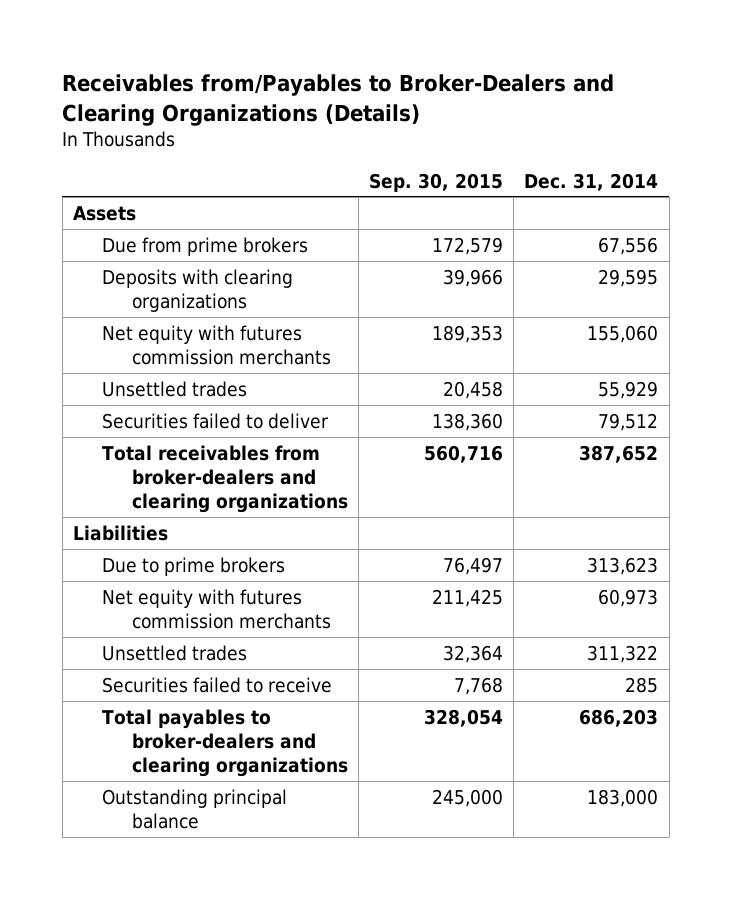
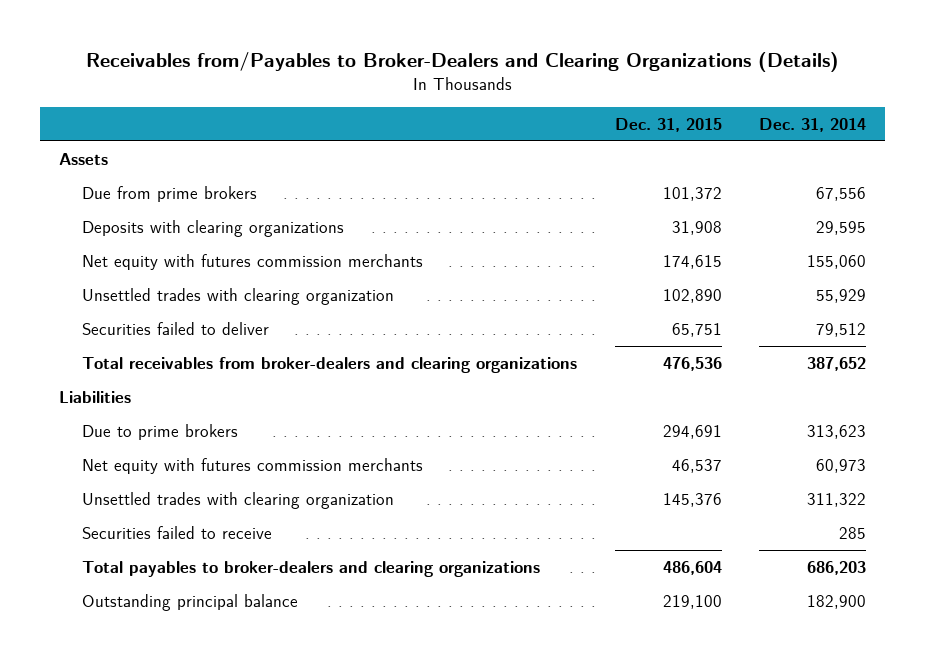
[369,172,504,192] Sep. 30, 2015 -> none
none -> [614,117,722,132] Dec. 31, 2015
[102,380,248,397] Unsettled trades -> [81,287,394,305] Unsettled trades with clearing organization
[102,644,248,661] Unsettled trades -> [81,491,394,509] Unsettled trades with clearing organization
[587,788,659,807] 183,000 -> [807,594,867,609] 182,900

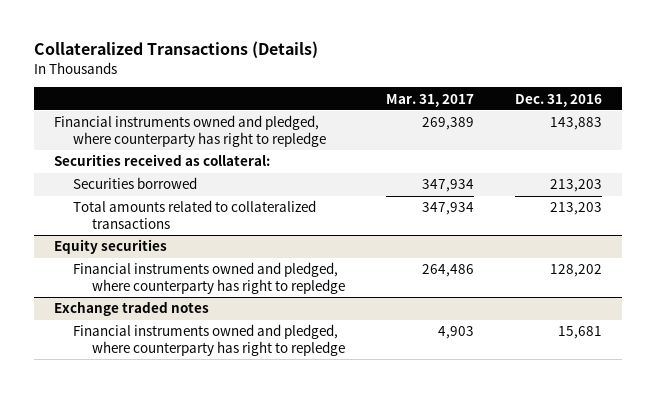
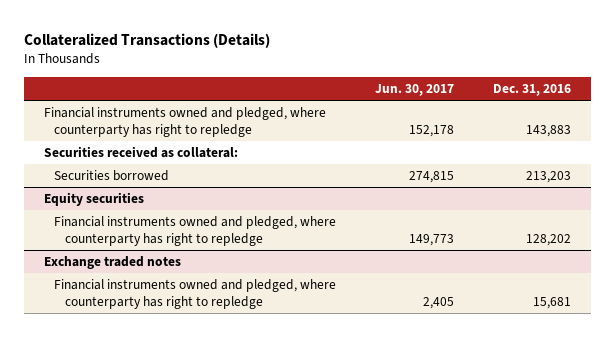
[385,93,474,107] Mar. 31, 2017 -> none
none -> [375,83,455,96] Jun. 30, 2017
[72,200,316,230] Total amounts related to collateralized transactions -> none

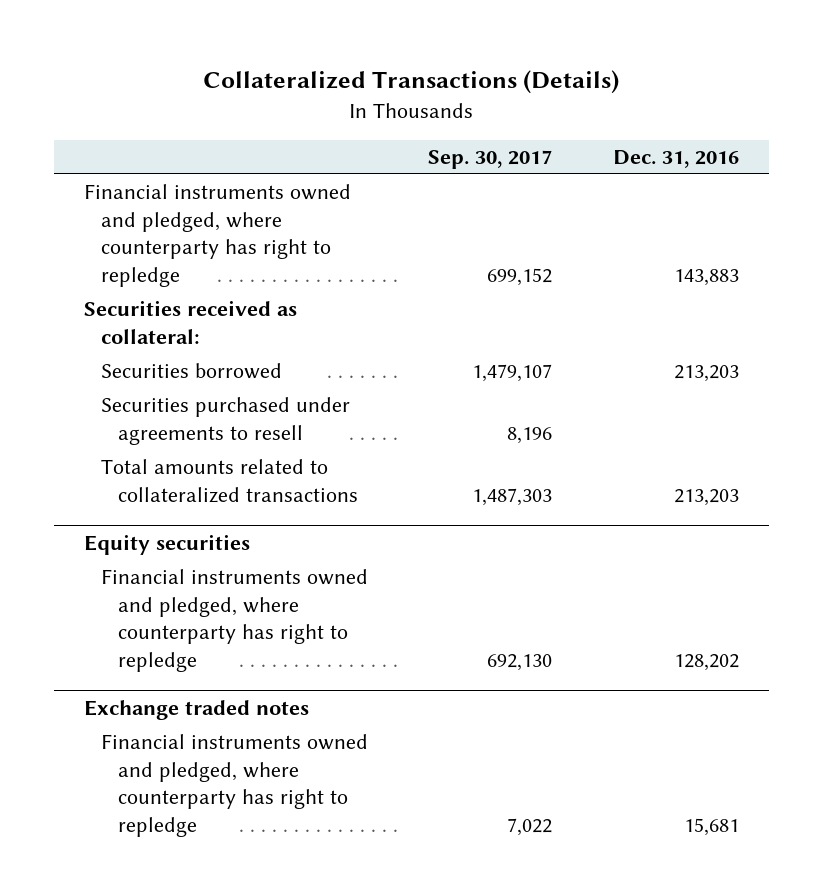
[375,83,455,96] Jun. 30, 2017 -> none
none -> [428,149,553,169] Sep. 30, 2017
none -> [101,397,351,445] Securities purchased under agreements to resell
none -> [101,459,359,503] Total amounts related to collateralized transactions

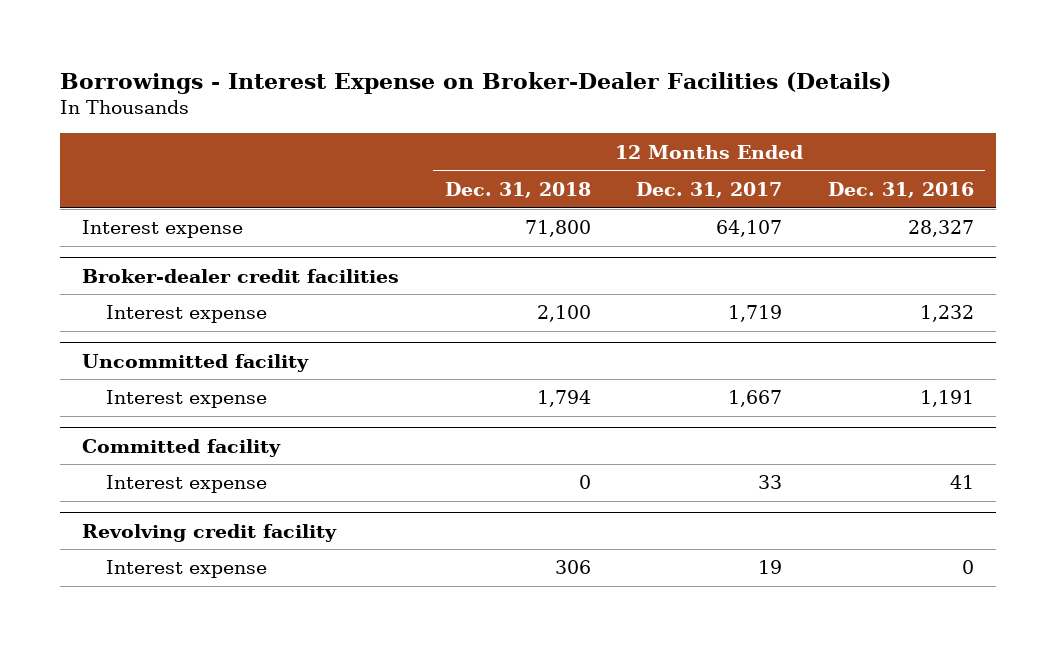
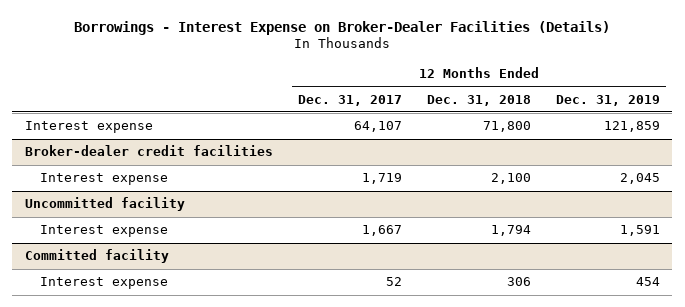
[827,181,974,198] Dec. 31, 2016 -> none
none -> [555,94,660,106] Dec. 31, 2019
[82,523,338,542] Revolving credit facility -> none
[105,560,267,579] Interest expense -> none
[578,475,591,490] 0 -> [506,277,531,287] 306
[758,475,783,490] 33 -> [385,277,402,287] 52

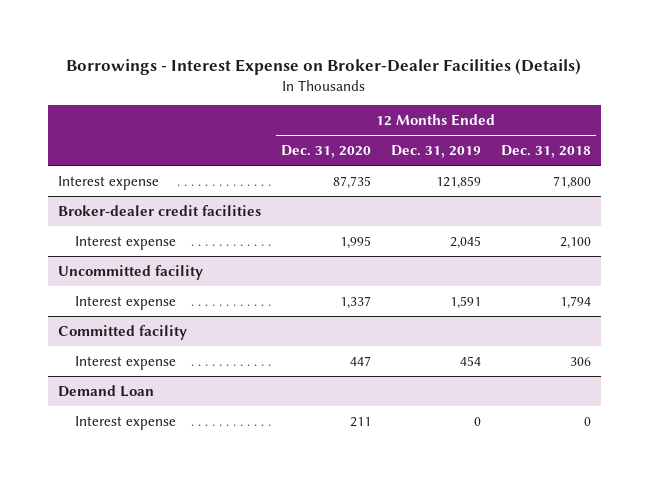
[297,94,402,106] Dec. 31, 2017 -> none
none -> [280,144,371,158] Dec. 31, 2020
none -> [57,384,154,397] Demand Loan
none -> [74,415,176,430] Interest expense

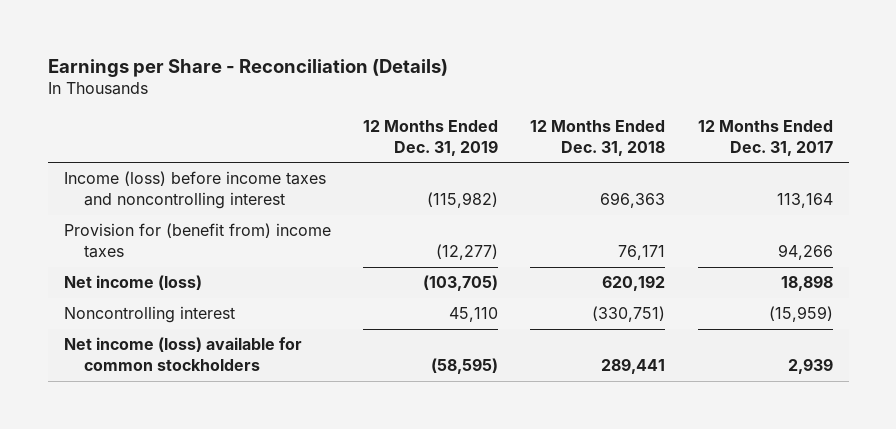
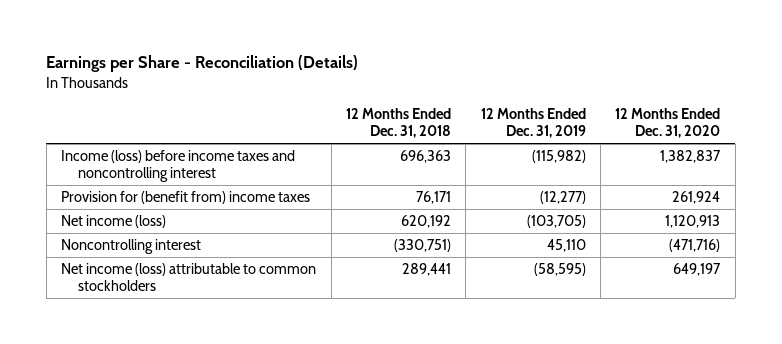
[697,119,833,156] 12 Months Ended Dec. 31, 2017 -> none
none -> [615,107,721,139] 12 Months Ended Dec. 31, 2020
[63,337,302,372] Net income (loss) available for common stockholders -> [61,262,317,292] Net income (loss) attributable to common stockholders

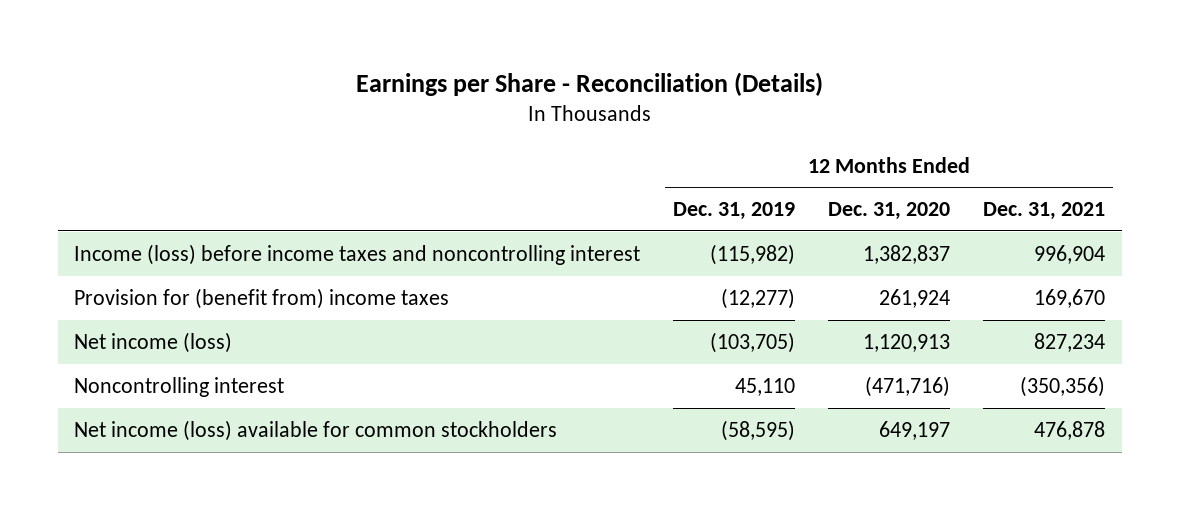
[345,107,451,139] 12 Months Ended Dec. 31, 2018 -> none
none -> [983,202,1106,221] Dec. 31, 2021
[61,262,317,292] Net income (loss) attributable to common stockholders -> [74,420,558,442] Net income (loss) available for common stockholders

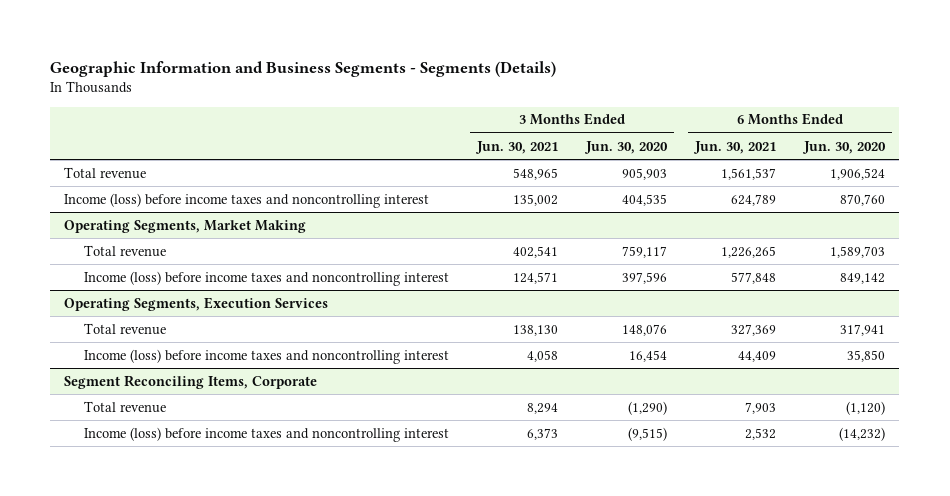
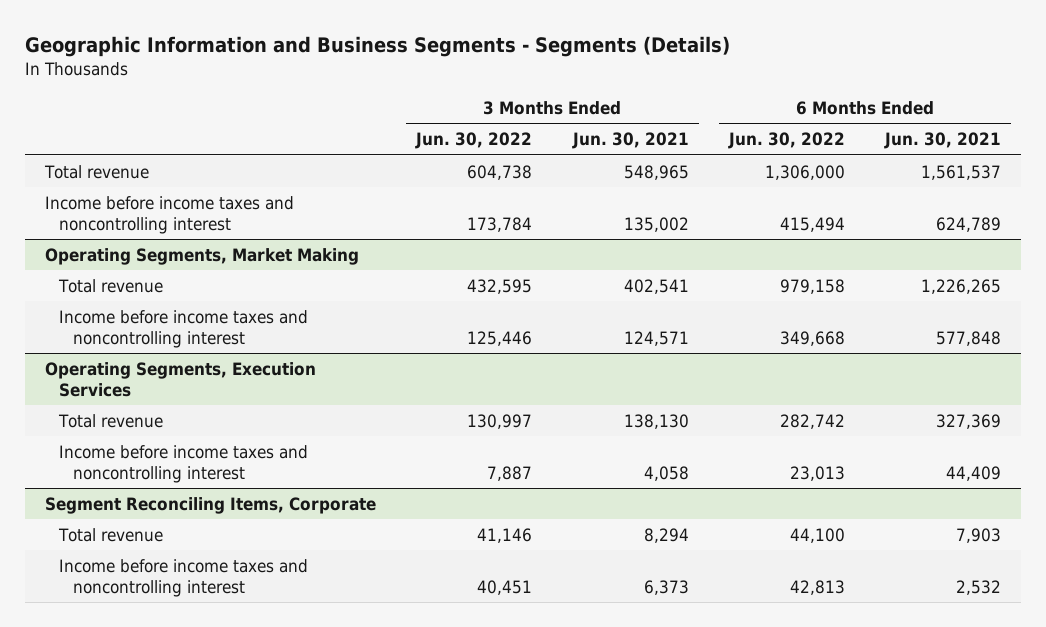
[584,140,669,154] Jun. 30, 2020 -> none
[802,140,887,154] Jun. 30, 2020 -> none
none -> [415,132,533,150] Jun. 30, 2022
none -> [727,132,845,150] Jun. 30, 2022
[64,192,430,208] Income (loss) before income taxes and noncontrolling interest -> [45,195,295,234] Income before income taxes and noncontrolling interest
[84,270,450,286] Income (loss) before income taxes and noncontrolling interest -> [58,309,308,348] Income before income taxes and noncontrolling interest
[84,348,450,364] Income (loss) before income taxes and noncontrolling interest -> [58,444,308,483] Income before income taxes and noncontrolling interest
[84,426,450,442] Income (loss) before income taxes and noncontrolling interest -> [58,558,308,597] Income before income taxes and noncontrolling interest

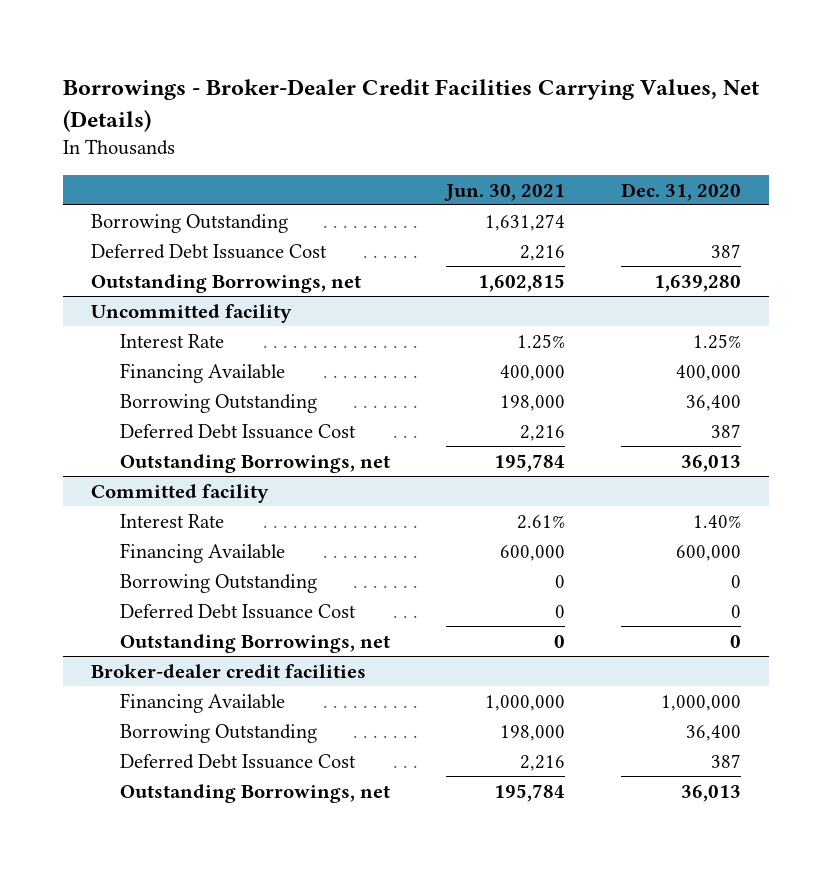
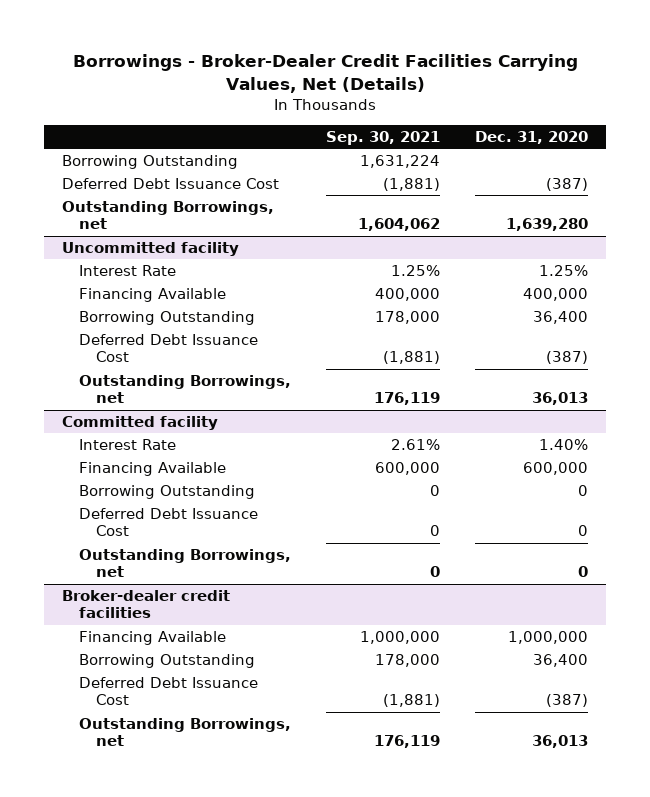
[444,183,566,201] Jun. 30, 2021 -> none
none -> [326,130,441,145] Sep. 30, 2021
[711,243,742,258] 387 -> [546,178,589,192] (387)
[711,423,742,438] 387 -> [546,351,589,365] (387)
[711,753,742,768] 387 -> [546,694,589,708] (387)

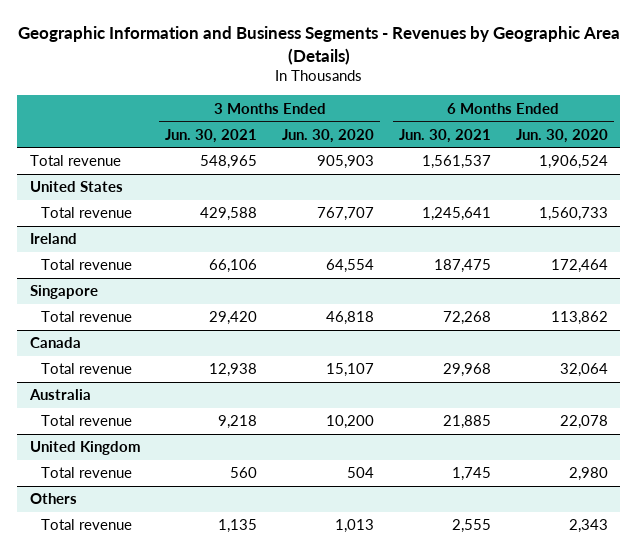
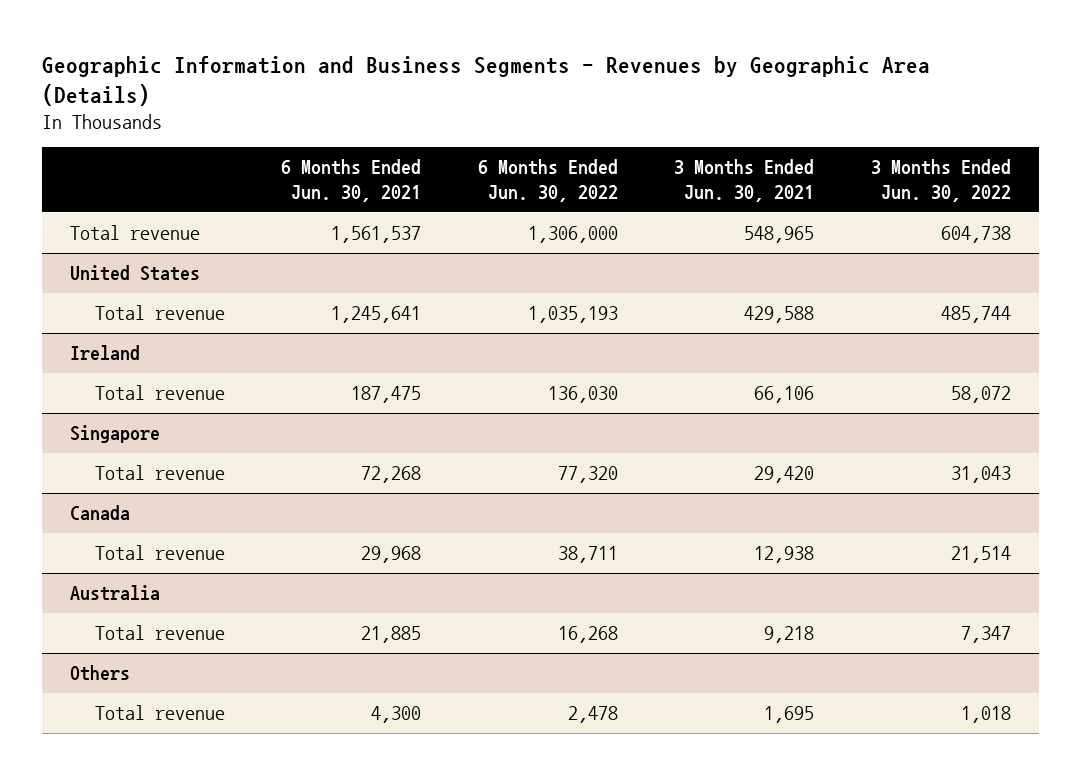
[282,128,375,143] Jun. 30, 2020 -> none
[515,128,608,143] Jun. 30, 2020 -> none
none -> [477,159,618,203] 6 Months Ended Jun. 30, 2022
none -> [870,159,1011,203] 3 Months Ended Jun. 30, 2022
[29,441,141,456] United Kingdom -> none
[40,467,132,479] Total revenue -> none
[218,519,258,534] 1,135 -> [764,706,815,724] 1,695
[451,519,491,534] 2,555 -> [371,706,422,724] 4,300

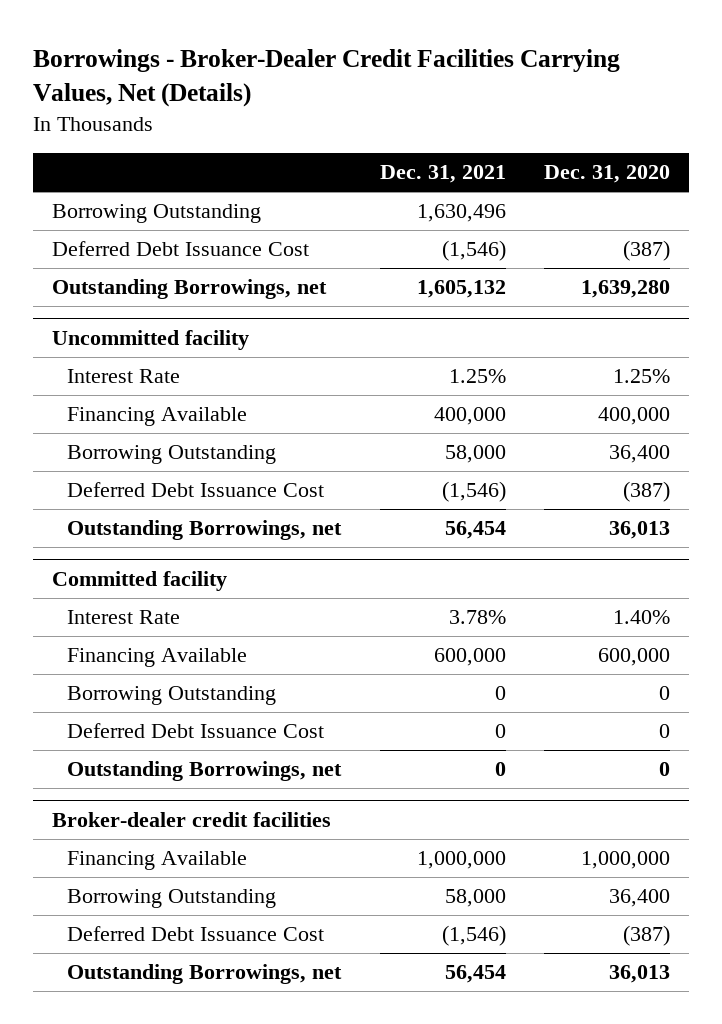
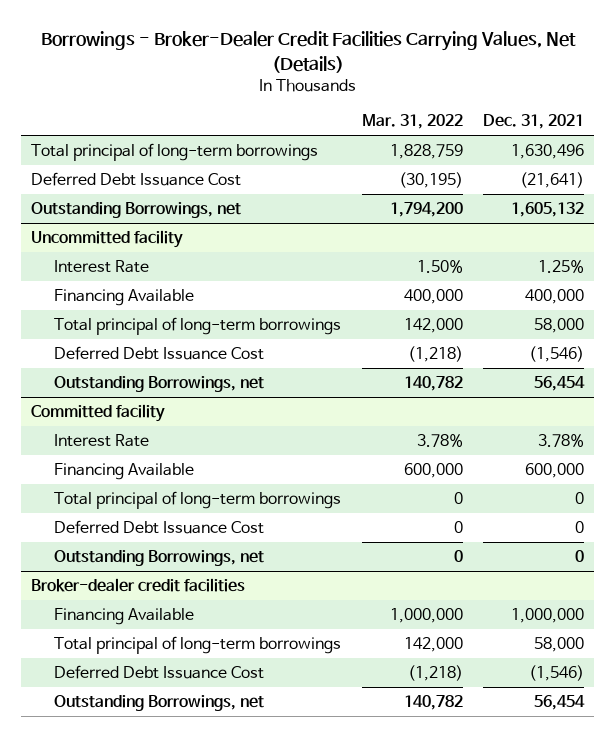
[544,165,671,184] Dec. 31, 2020 -> none
none -> [361,114,463,130] Mar. 31, 2022
[51,204,261,224] Borrowing Outstanding -> [31,143,319,162] Total principal of long-term borrowings
[441,240,506,262] (1,546) -> [519,172,584,189] (21,641)
[67,445,277,465] Borrowing Outstanding -> [54,317,342,336] Total principal of long-term borrowings
[67,686,277,706] Borrowing Outstanding -> [54,491,342,510] Total principal of long-term borrowings
[67,889,277,909] Borrowing Outstanding -> [54,636,342,655] Total principal of long-term borrowings

